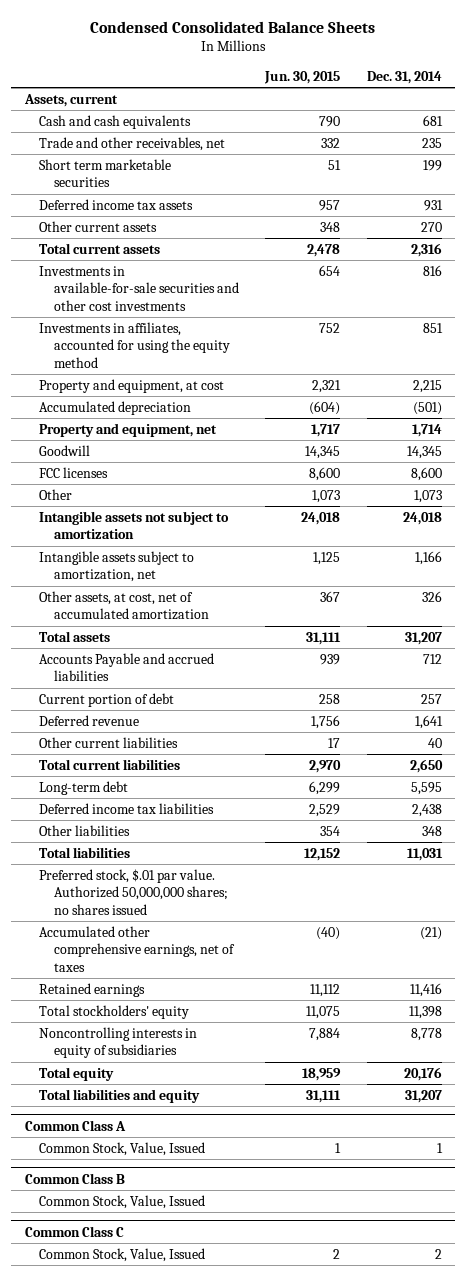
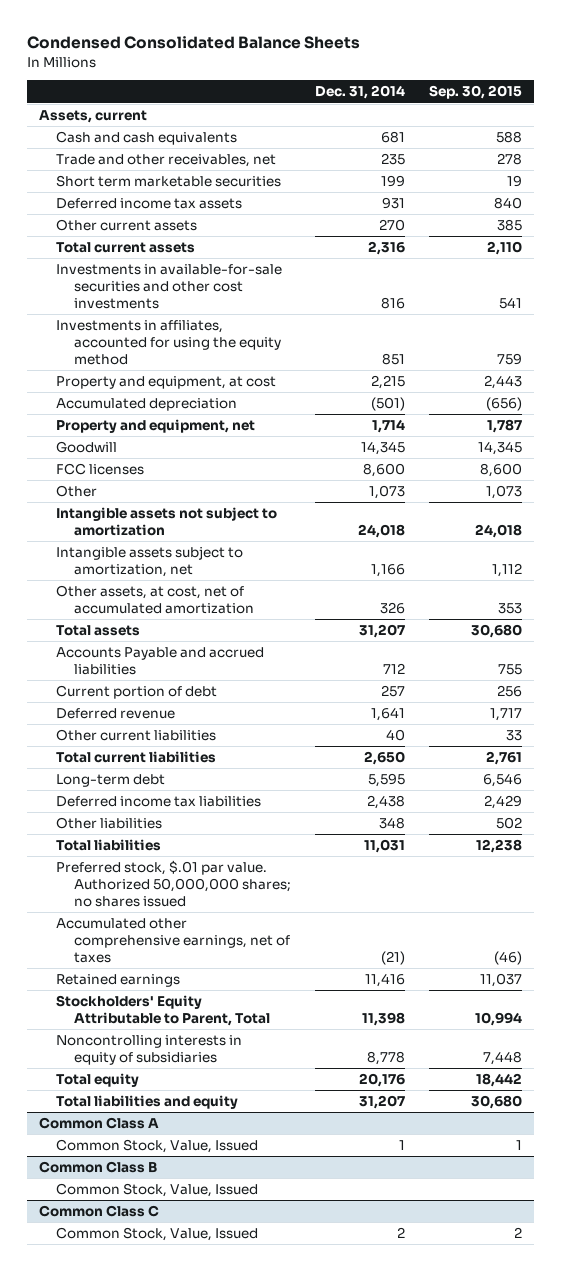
[264,70,341,84] Jun. 30, 2015 -> none
none -> [428,85,522,100] Sep. 30, 2015
[39,1004,190,1019] Total stockholders' equity -> [56,995,270,1027] Stockholders' Equity Attributable to Parent, Total

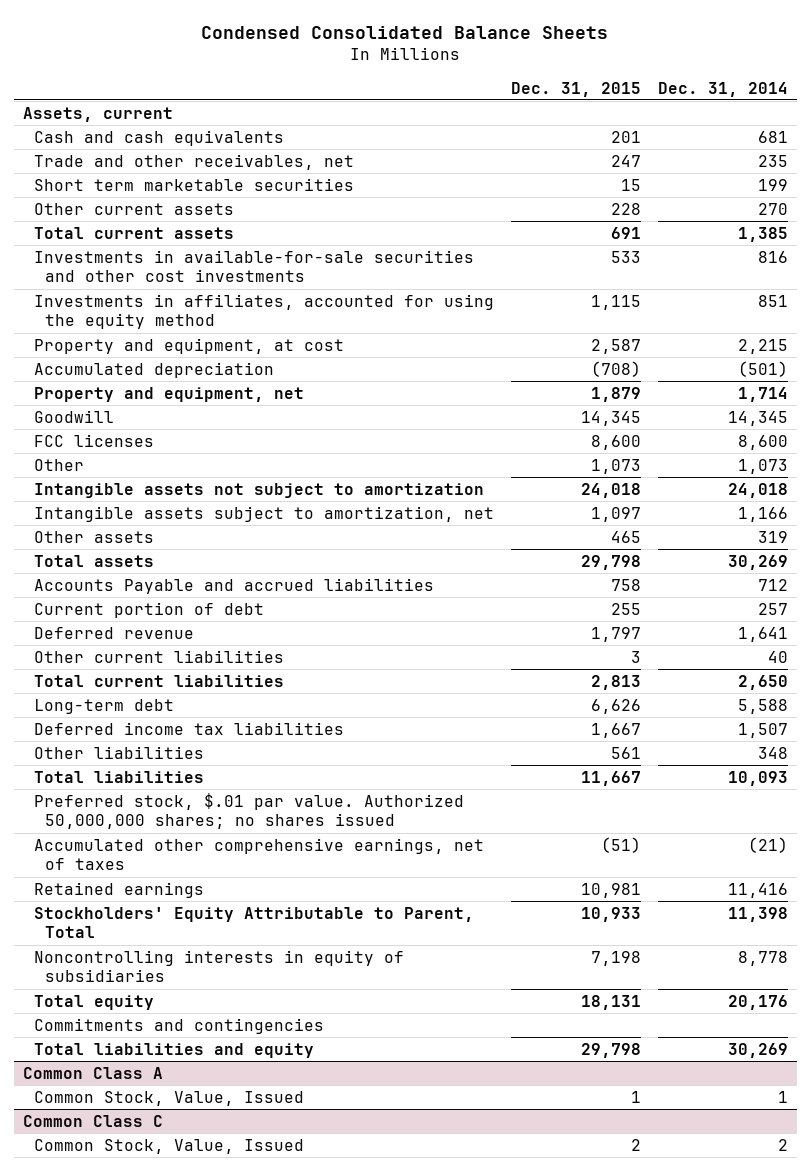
[428,85,522,100] Sep. 30, 2015 -> none
none -> [511,81,642,97] Dec. 31, 2015
[56,198,243,210] Deferred income tax assets -> none
[367,241,405,256] 2,316 -> [738,226,789,242] 1,385
[56,585,254,615] Other assets, at cost, net of accumulated amortization -> [34,530,155,543] Other assets
[379,602,405,615] 326 -> [758,530,789,543] 319
[358,624,405,639] 31,207 -> [728,554,789,570] 30,269
[367,773,405,788] 5,595 -> [738,698,789,714] 5,588
[366,795,405,810] 2,438 -> [738,722,789,738] 1,507
[363,839,405,854] 11,031 -> [728,770,789,786] 10,093
none -> [34,1017,325,1034] Commitments and contingencies
[358,1095,405,1110] 31,207 -> [728,1042,789,1058] 30,269
[38,1161,157,1174] Common Class B -> none
[56,1183,259,1198] Common Stock, Value, Issued -> none

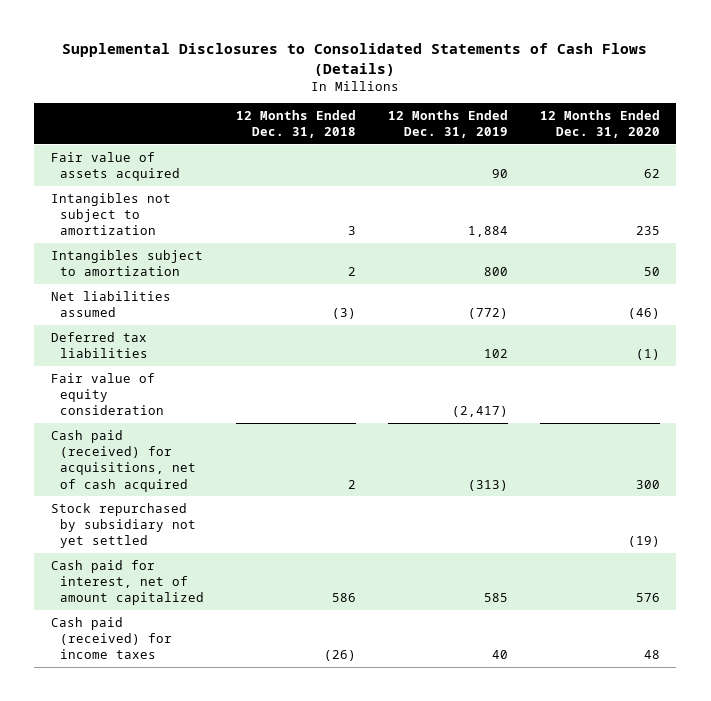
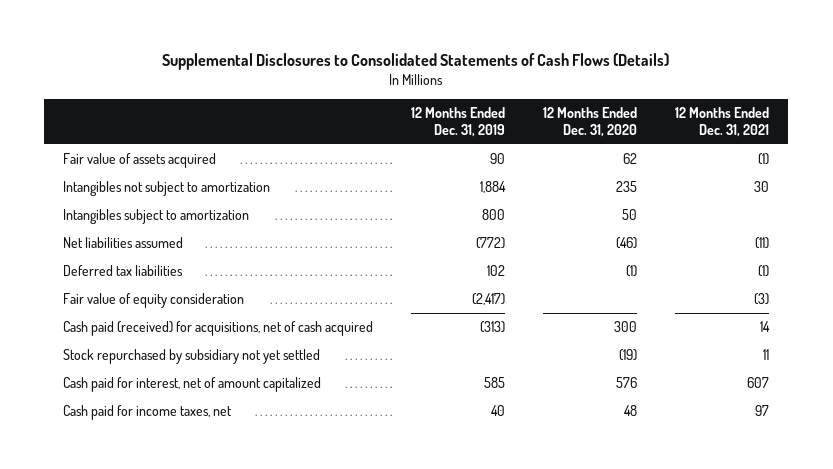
[235,109,356,139] 12 Months Ended Dec. 31, 2018 -> none
none -> [675,106,770,138] 12 Months Ended Dec. 31, 2021
[50,616,172,660] Cash paid (received) for income taxes -> [63,405,233,421] Cash paid for income taxes, net

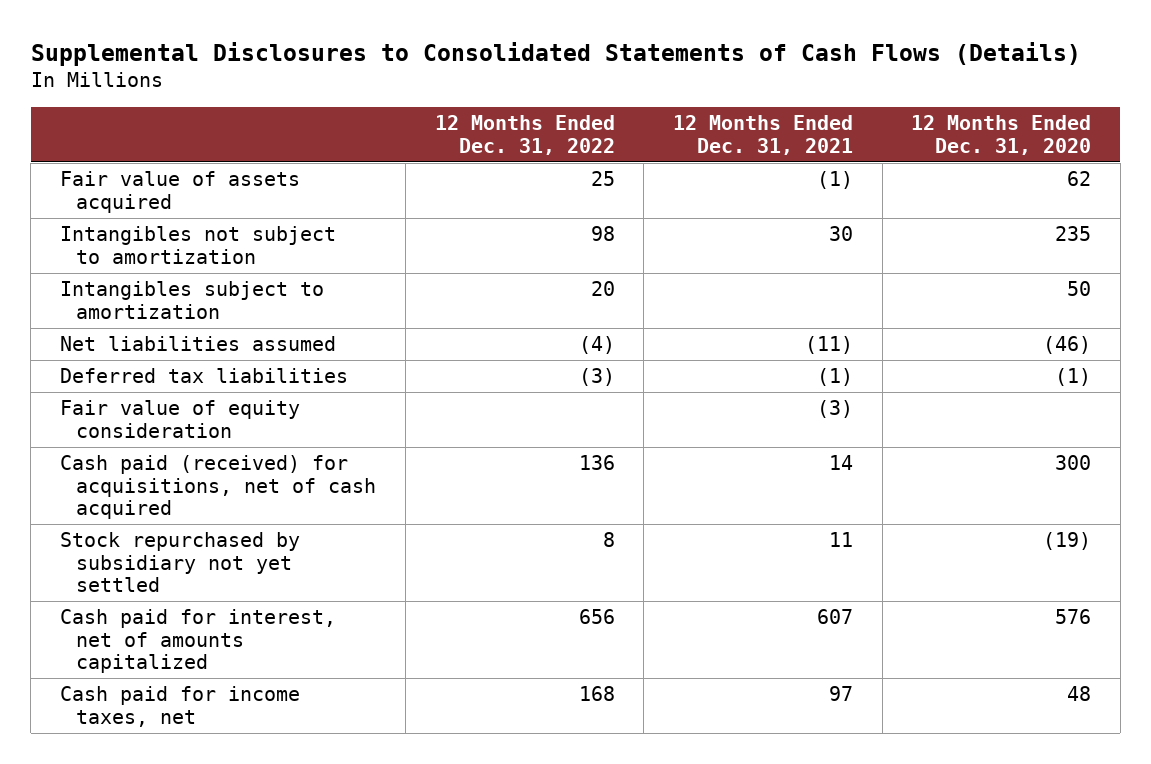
[411,106,506,138] 12 Months Ended Dec. 31, 2019 -> none
none -> [434,114,615,155] 12 Months Ended Dec. 31, 2022
[63,377,322,393] Cash paid for interest, net of amount capitalized -> [59,609,336,674] Cash paid for interest, net of amounts capitalized

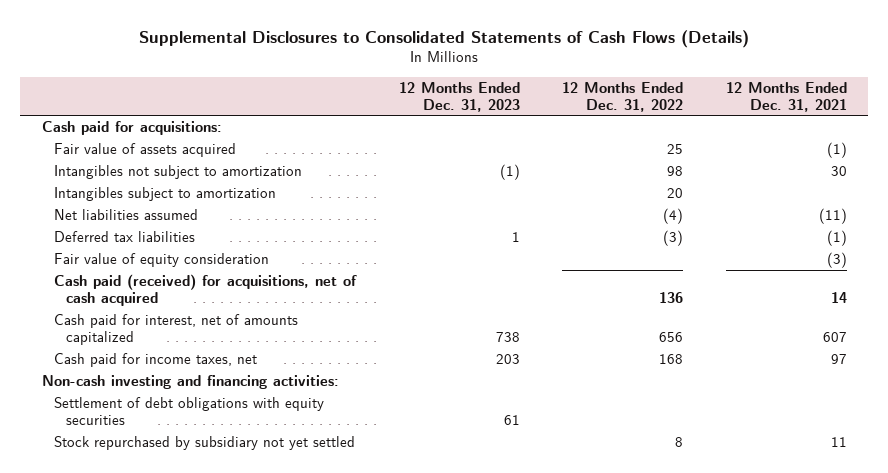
[911,114,1092,155] 12 Months Ended Dec. 31, 2020 -> none
none -> [398,81,520,112] 12 Months Ended Dec. 31, 2023
none -> [41,120,222,135] Cash paid for acquisitions:
none -> [41,374,339,389] Non-cash investing and financing activities:
none -> [54,396,325,425] Settlement of debt obligations with equity securities
[59,532,300,593] Stock repurchased by subsidiary not yet settled -> [54,435,356,450] Stock repurchased by subsidiary not yet settled

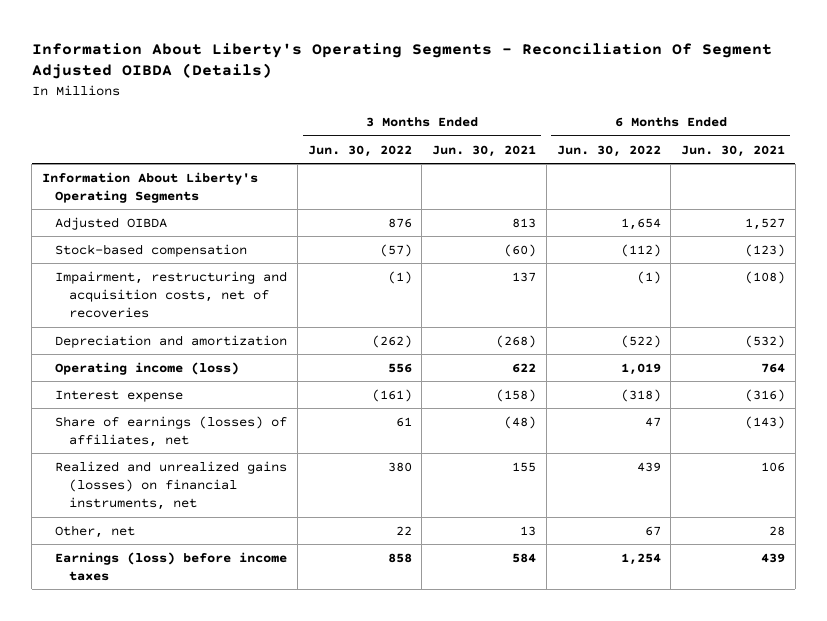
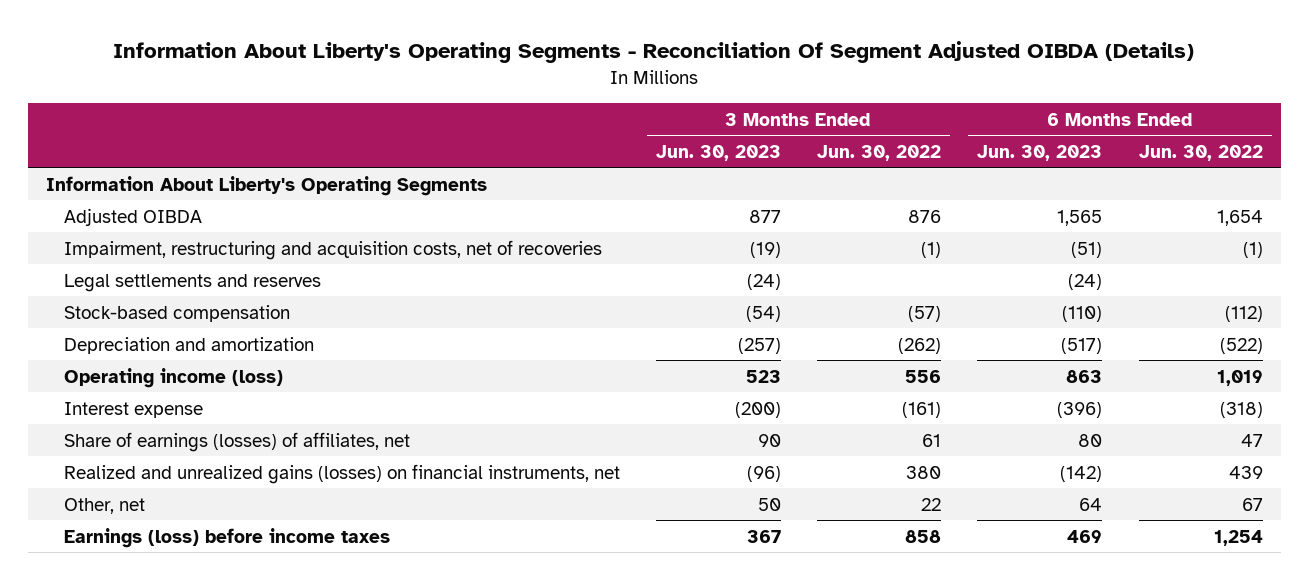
[432,144,537,157] Jun. 30, 2021 -> none
[681,144,786,157] Jun. 30, 2021 -> none
none -> [655,144,781,161] Jun. 30, 2023
none -> [977,144,1103,161] Jun. 30, 2023
none -> [63,273,321,292] Legal settlements and reserves
[55,243,248,257] Stock-based compensation -> [63,304,290,322] Stock-based compensation

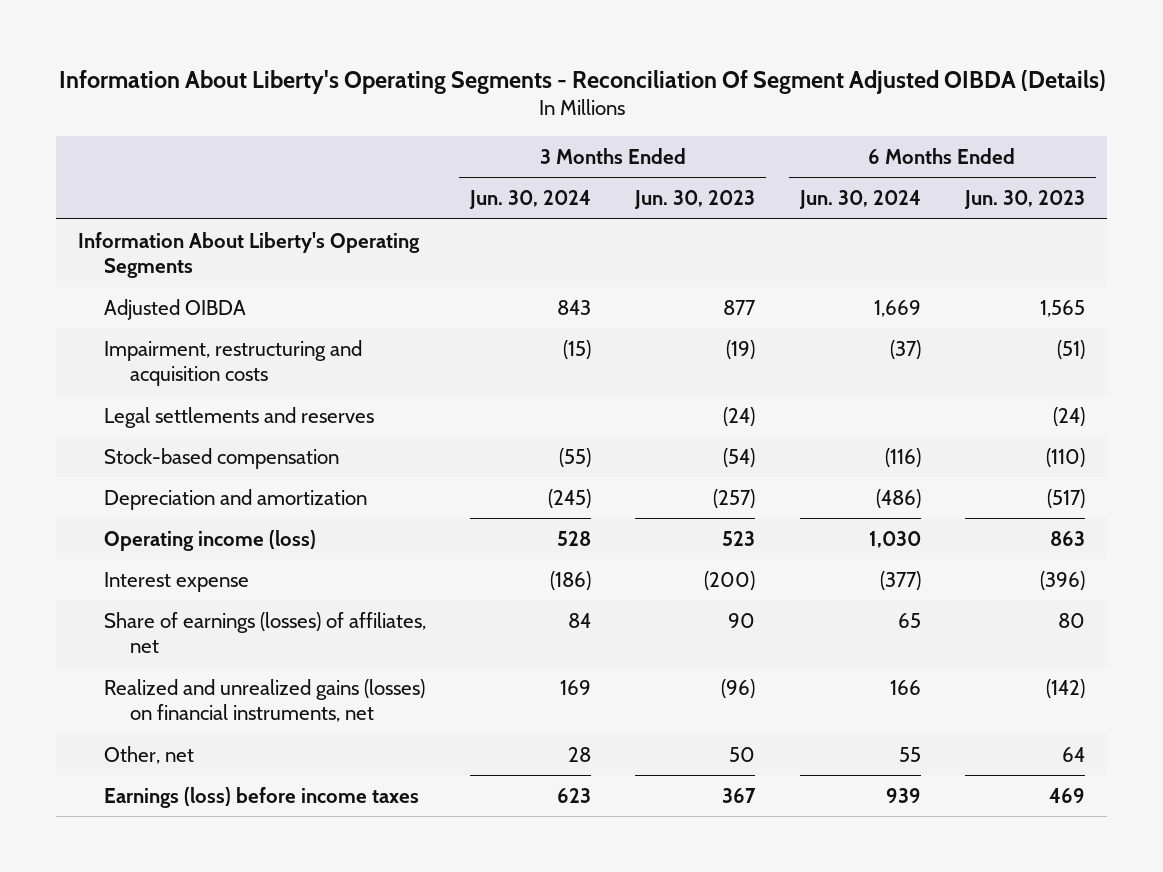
[817,144,942,161] Jun. 30, 2022 -> none
[1138,144,1263,161] Jun. 30, 2022 -> none
none -> [469,190,592,210] Jun. 30, 2024
none -> [798,190,921,210] Jun. 30, 2024
[63,239,602,260] Impairment, restructuring and acquisition costs, net of recoveries -> [104,339,363,387] Impairment, restructuring and acquisition costs

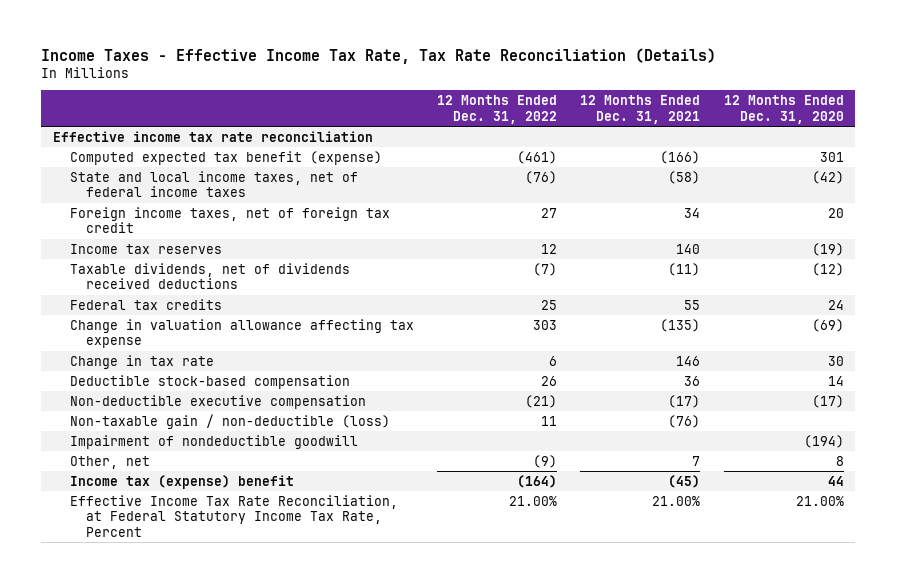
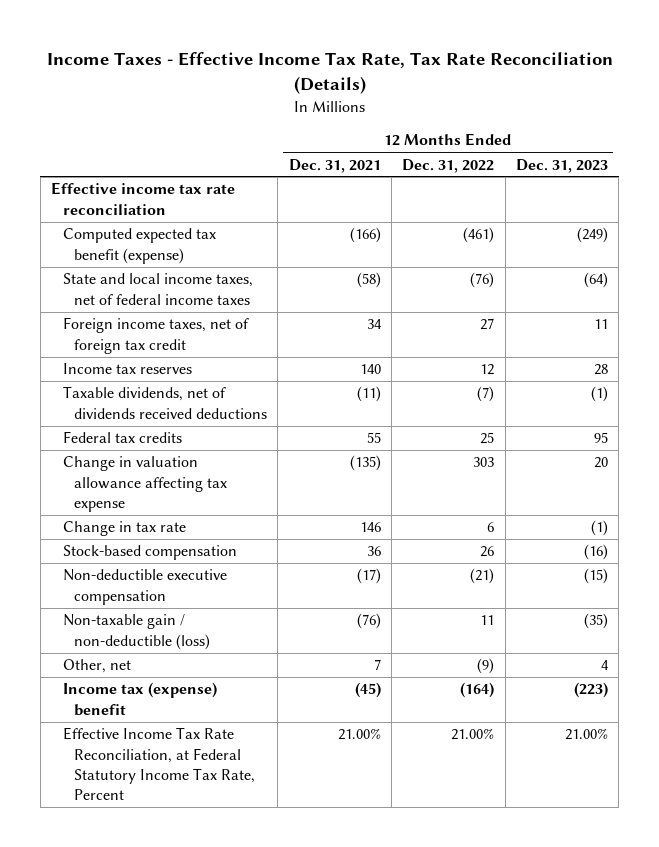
[723,95,844,124] 12 Months Ended Dec. 31, 2020 -> none
none -> [516,158,609,173] Dec. 31, 2023
[69,374,350,389] Deductible stock-based compensation -> [62,545,237,561] Stock-based compensation
[69,434,358,449] Impairment of nondeductible goodwill -> none

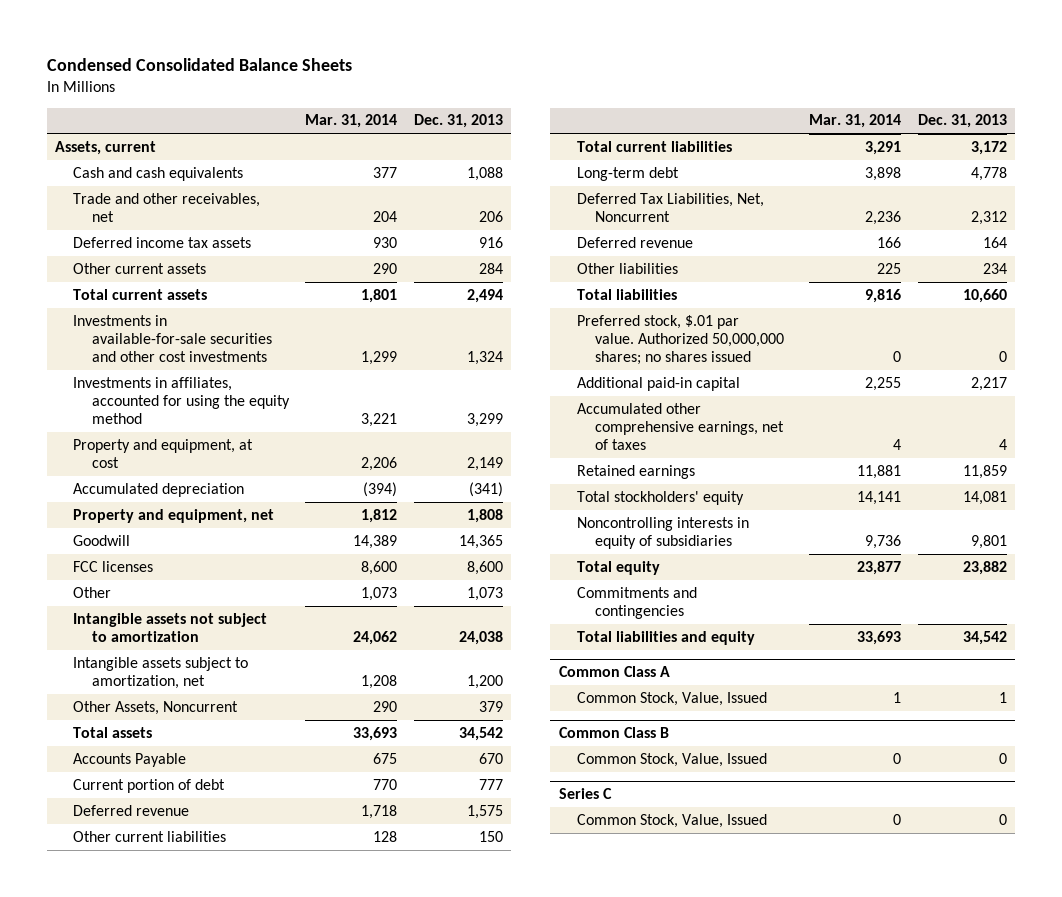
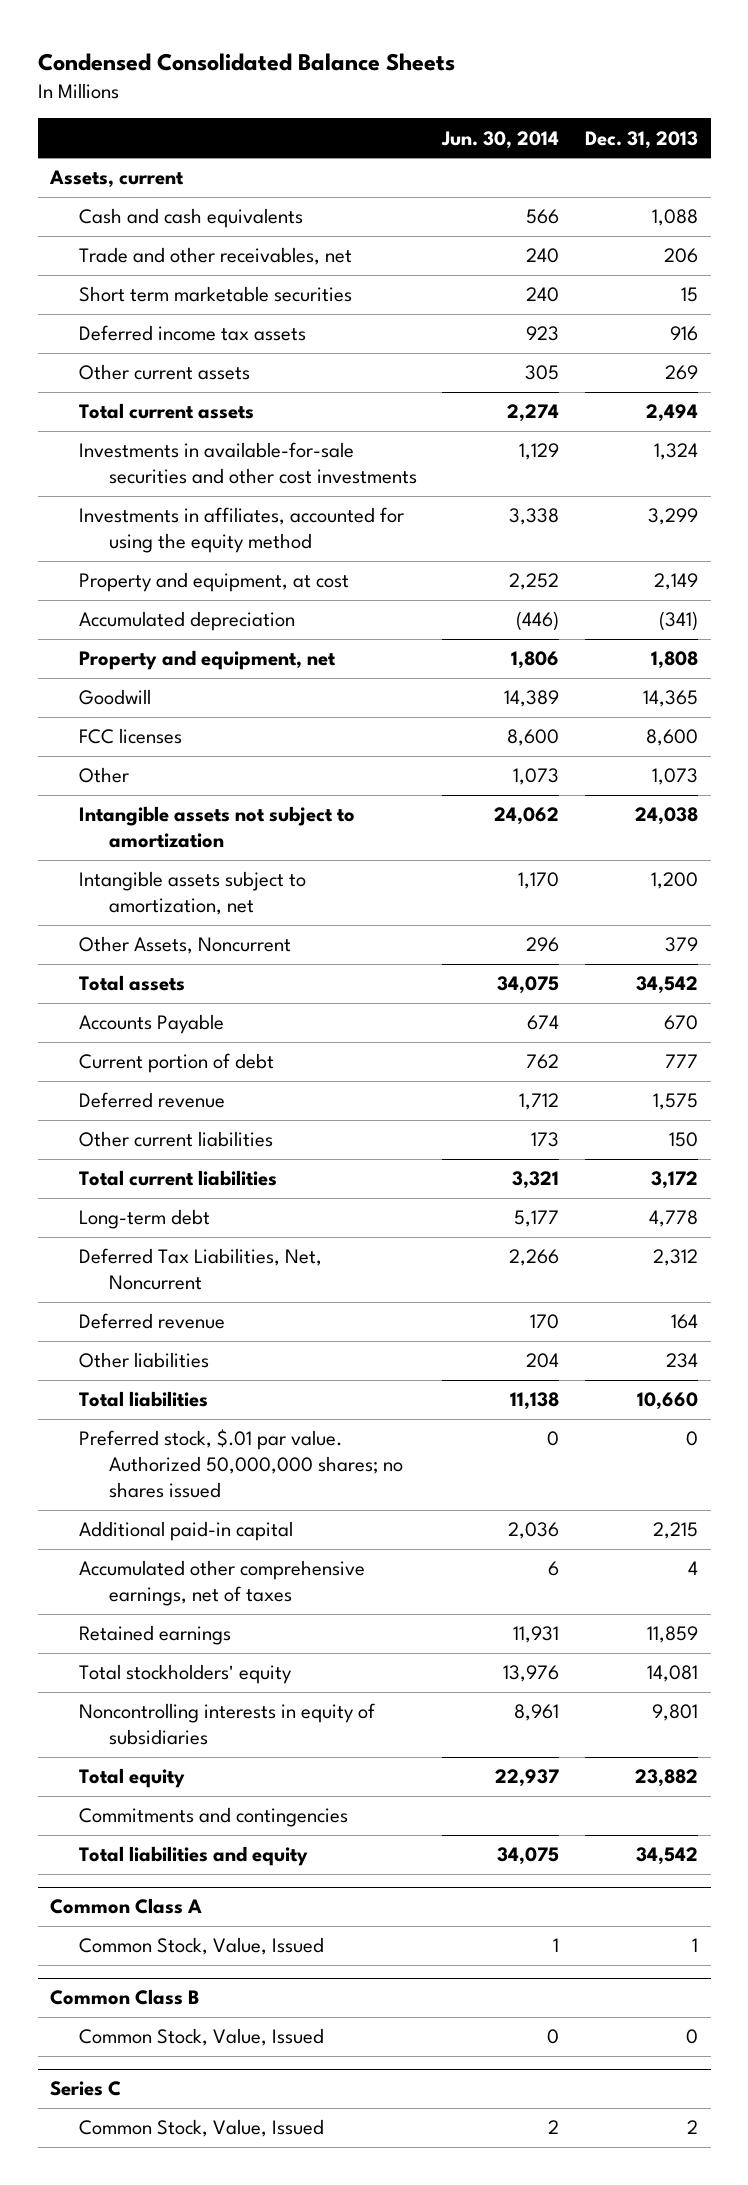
[305,114,398,129] Mar. 31, 2014 -> none
none -> [441,130,560,149] Jun. 30, 2014
none -> [79,286,353,303] Short term marketable securities
[478,262,503,274] 284 -> [665,365,699,381] 269
[970,376,1007,391] 2,217 -> [653,1522,699,1540] 2,215
[998,813,1007,825] 0 -> [687,2120,699,2135] 2

